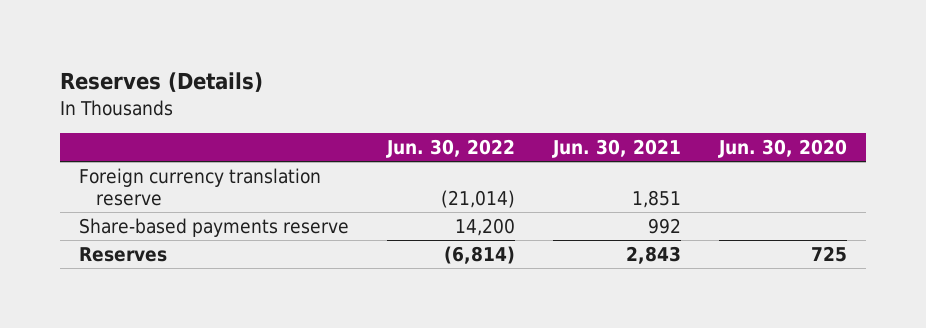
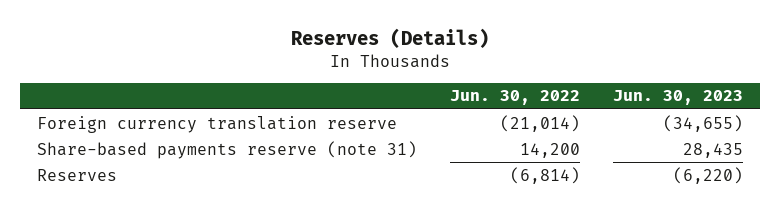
[552,139,682,159] Jun. 30, 2021 -> none
[718,139,848,159] Jun. 30, 2020 -> none
none -> [613,90,744,106] Jun. 30, 2023
[79,217,350,237] Share-based payments reserve -> [36,140,417,159] Share-based payments reserve (note 31)

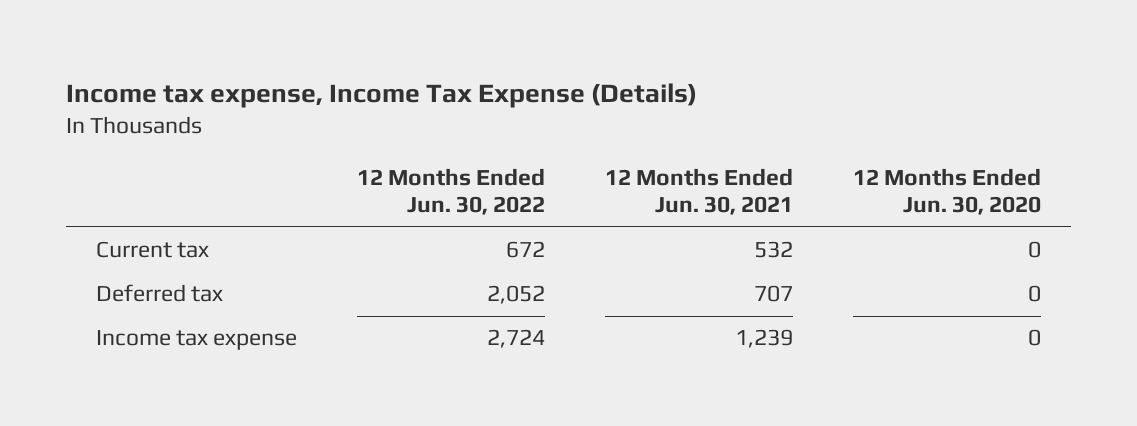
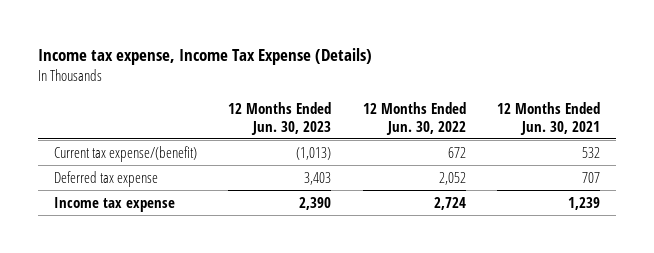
[852,168,1041,216] 12 Months Ended Jun. 30, 2020 -> none
none -> [228,101,332,135] 12 Months Ended Jun. 30, 2023
[96,241,210,259] Current tax -> [53,145,197,162] Current tax expense/(benefit)
[96,284,224,303] Deferred tax -> [53,170,158,187] Deferred tax expense

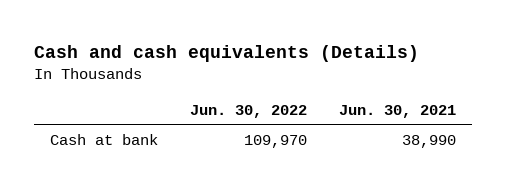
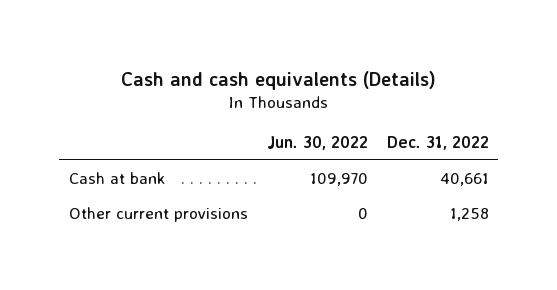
[338,104,456,118] Jun. 30, 2021 -> none
none -> [386,136,489,151] Dec. 31, 2022
none -> [68,207,248,223] Other current provisions

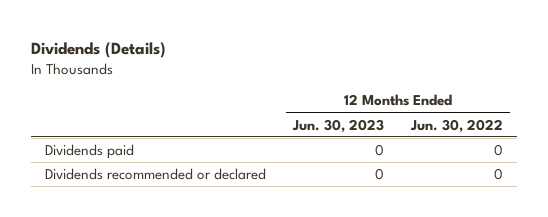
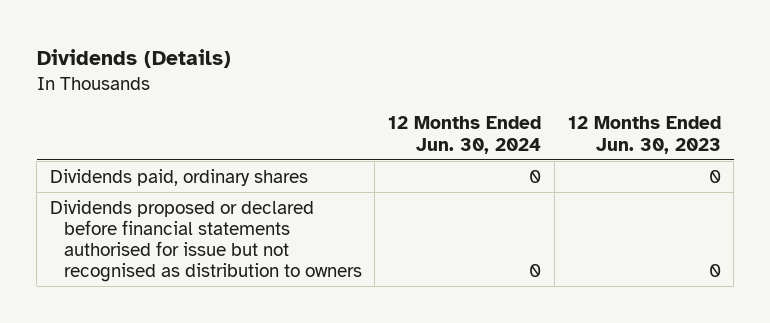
[410,118,504,133] Jun. 30, 2022 -> none
none -> [388,116,542,154] 12 Months Ended Jun. 30, 2024
[44,143,134,159] Dividends paid -> [49,168,308,186] Dividends paid, ordinary shares
[44,167,266,180] Dividends recommended or declared -> [49,199,362,282] Dividends proposed or declared before financial statements authorised for issue but not recognised as distribution to owners

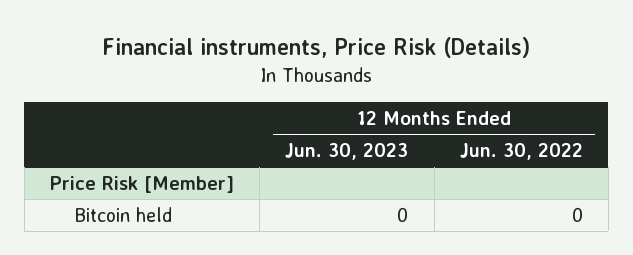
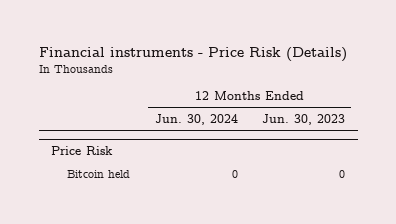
[102,37,531,59] Financial instruments, Price Risk (Details) -> [38,47,347,63] Financial instruments - Price Risk (Details)
[459,143,583,161] Jun. 30, 2022 -> none
none -> [154,114,238,126] Jun. 30, 2024
[50,175,235,193] Price Risk [Member] -> [50,145,113,155] Price Risk

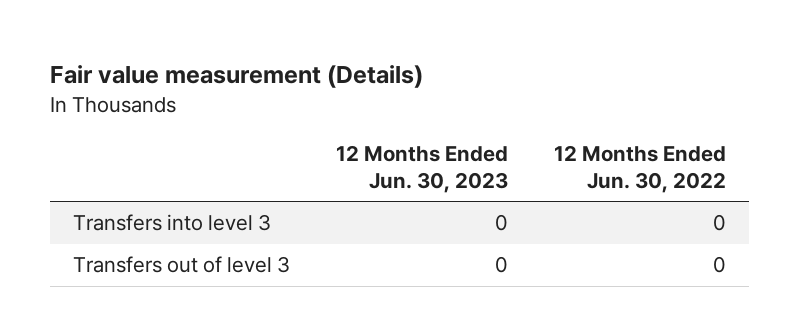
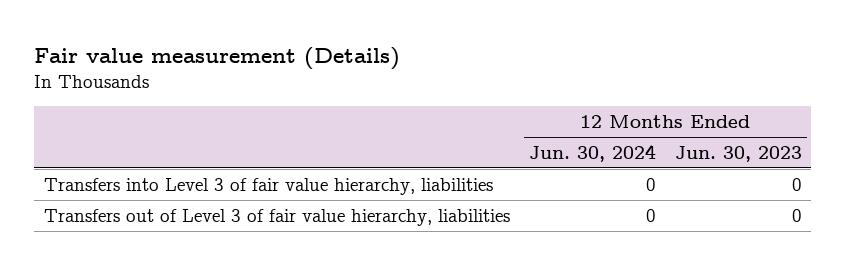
[554,144,727,194] 12 Months Ended Jun. 30, 2022 -> none
none -> [528,143,656,162] Jun. 30, 2024
[73,214,272,232] Transfers into level 3 -> [43,177,493,195] Transfers into Level 3 of fair value hierarchy, liabilities
[73,256,291,274] Transfers out of level 3 -> [43,208,510,226] Transfers out of Level 3 of fair value hierarchy, liabilities

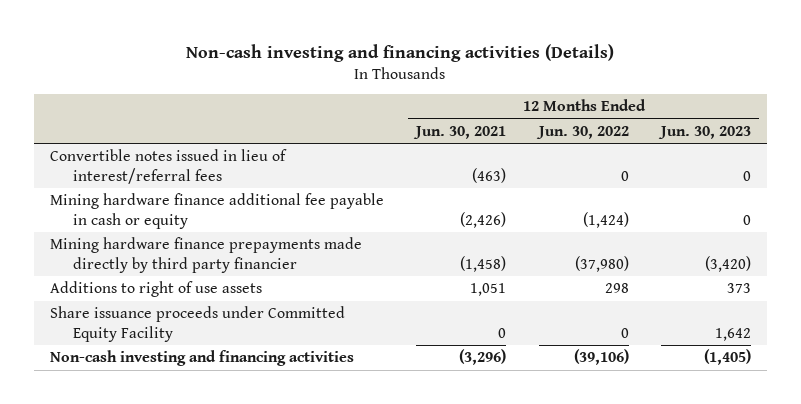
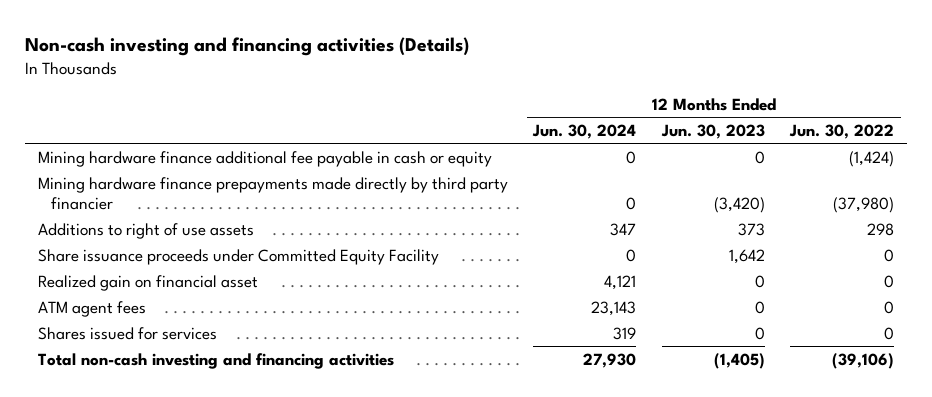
[413,125,507,139] Jun. 30, 2021 -> none
none -> [532,123,637,139] Jun. 30, 2024
[50,149,288,184] Convertible notes issued in lieu of interest/referral fees -> none
none -> [37,274,258,291] Realized gain on financial asset
none -> [37,300,146,317] ATM agent fees
none -> [37,326,217,340] Shares issued for services
[50,350,355,367] Non-cash investing and financing activities -> [37,352,394,369] Total non-cash investing and financing activities

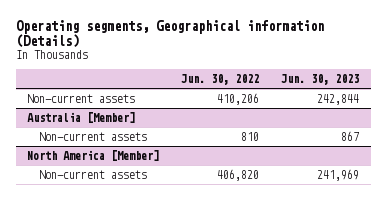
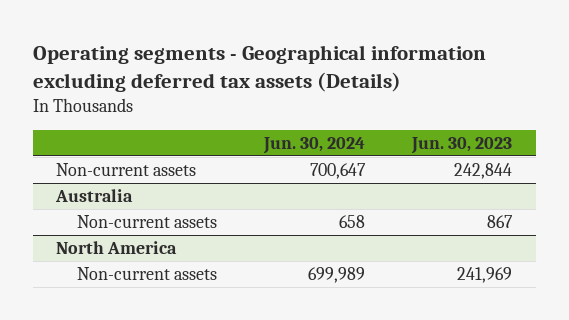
[15,19,324,48] Operating segments, Geographical information (Details) -> [32,45,486,92] Operating segments - Geographical information excluding deferred tax assets (Details)
[181,73,260,85] Jun. 30, 2022 -> none
none -> [263,136,366,154] Jun. 30, 2024
[26,112,135,124] Australia [Member] -> [55,189,134,203] Australia
[26,150,159,162] North America [Member] -> [56,241,178,255] North America

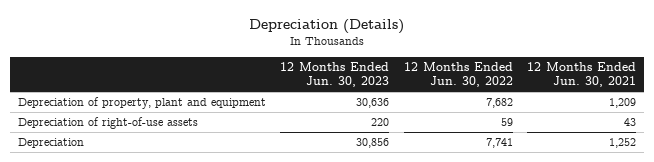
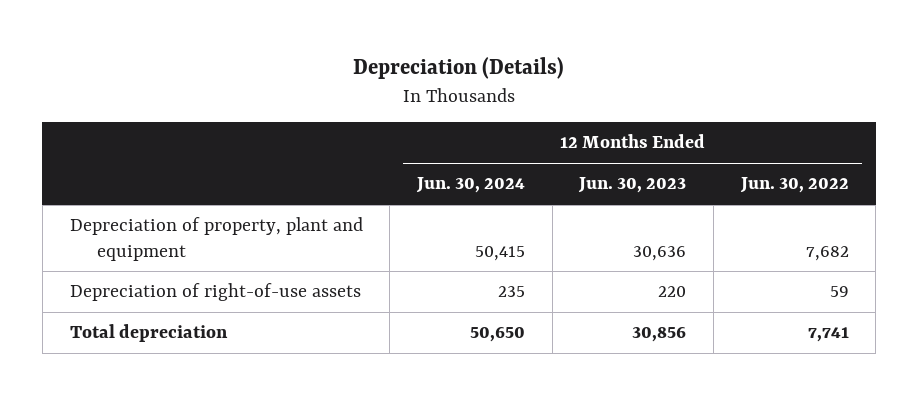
[527,62,637,88] 12 Months Ended Jun. 30, 2021 -> none
none -> [416,177,526,194] Jun. 30, 2024
[17,138,84,149] Depreciation -> [69,324,228,343] Total depreciation

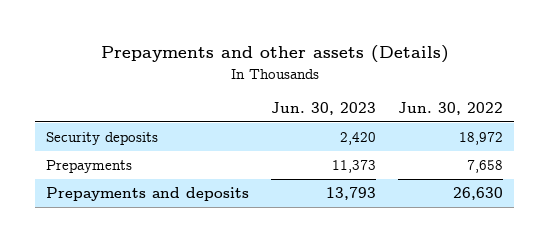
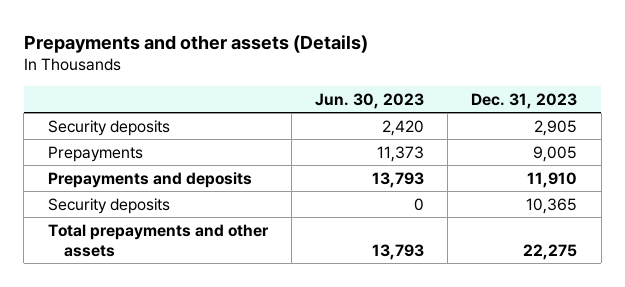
[397,101,503,115] Jun. 30, 2022 -> none
none -> [471,92,578,109] Dec. 31, 2023
none -> [47,197,170,214] Security deposits
none -> [47,223,269,257] Total prepayments and other assets

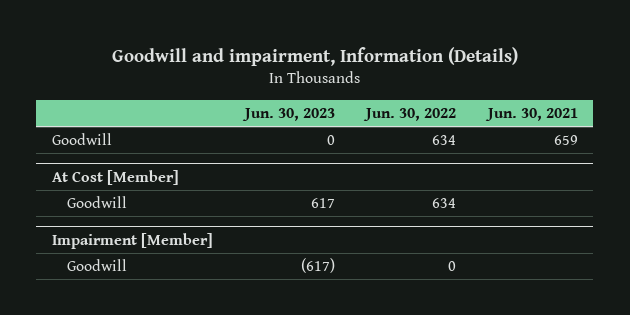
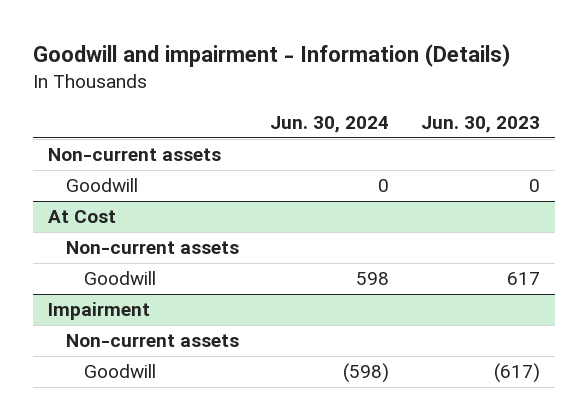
[111,46,518,66] Goodwill and impairment, Information (Details) -> [32,44,511,68] Goodwill and impairment - Information (Details)
[363,107,457,121] Jun. 30, 2022 -> none
[484,107,578,121] Jun. 30, 2021 -> none
none -> [270,116,390,134] Jun. 30, 2024
none -> [48,148,222,162] Non-current assets
[52,169,180,185] At Cost [Member] -> [48,210,117,224] At Cost
none -> [66,241,240,255] Non-current assets
[52,232,214,249] Impairment [Member] -> [48,302,151,321] Impairment
none -> [66,334,240,348] Non-current assets

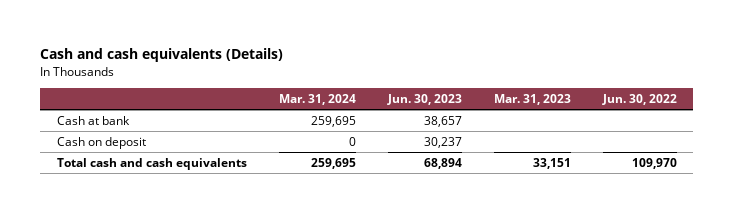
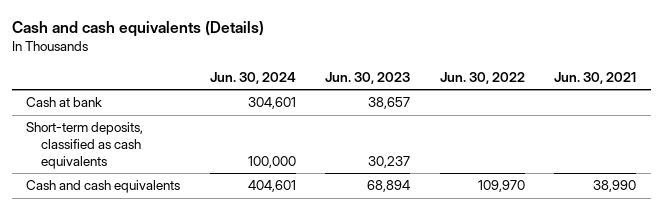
[278,93,356,105] Mar. 31, 2024 -> none
[493,93,571,105] Mar. 31, 2023 -> none
none -> [209,72,296,85] Jun. 30, 2024
none -> [554,72,637,85] Jun. 30, 2021
[56,137,146,150] Cash on deposit -> [26,122,144,170] Short-term deposits, classified as cash equivalents
[56,158,247,171] Total cash and cash equivalents -> [26,180,181,194] Cash and cash equivalents

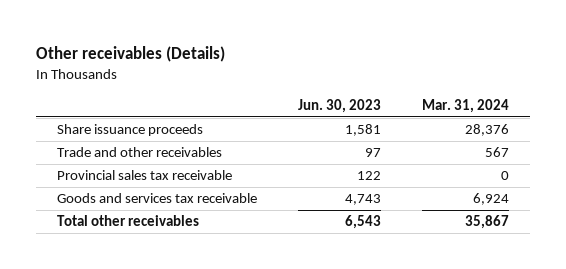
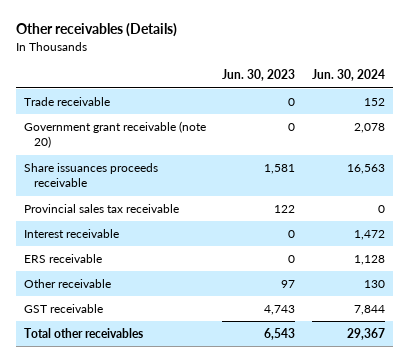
[422,99,510,114] Mar. 31, 2024 -> none
none -> [312,69,386,82] Jun. 30, 2024
[56,147,222,158] Trade and other receivables -> none
none -> [23,96,110,106] Trade receivable
none -> [23,120,206,149] Government grant receivable (note 20)
[56,124,203,137] Share issuance proceeds -> [23,162,158,188] Share issuances proceeds receivable
none -> [23,228,119,238] Interest receivable
none -> [23,253,102,263] ERS receivable
none -> [23,278,111,288] Other receivable
[56,193,257,204] Goods and services tax receivable -> [23,303,103,313] GST receivable

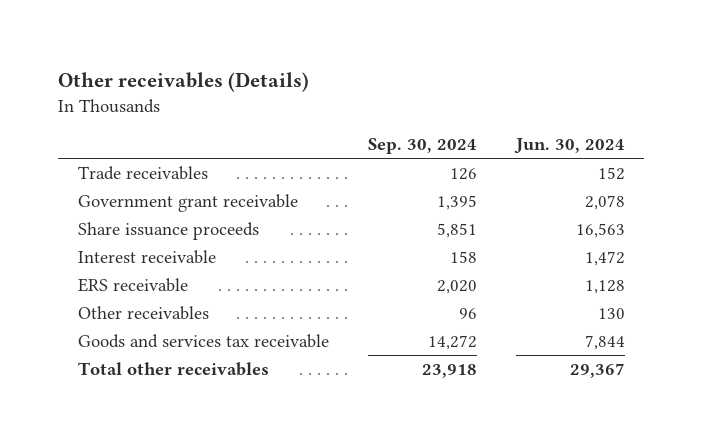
[222,69,296,82] Jun. 30, 2023 -> none
none -> [367,138,477,155] Sep. 30, 2024
[23,203,179,213] Provincial sales tax receivable -> none
[23,96,110,106] Trade receivable -> [77,165,208,180] Trade receivables
[23,120,206,149] Government grant receivable (note 20) -> [77,193,298,212] Government grant receivable
[23,162,158,188] Share issuances proceeds receivable -> [77,221,259,240] Share issuance proceeds
[23,278,111,288] Other receivable -> [77,305,209,320] Other receivables
[23,303,103,313] GST receivable -> [77,333,329,348] Goods and services tax receivable

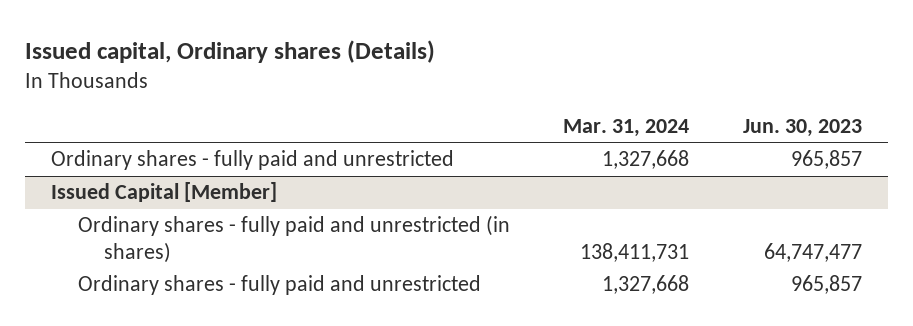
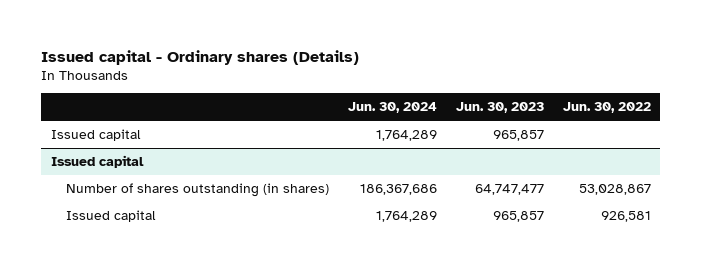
[24,39,435,63] Issued capital, Ordinary shares (Details) -> [41,49,360,65] Issued capital - Ordinary shares (Details)
[563,119,690,138] Mar. 31, 2024 -> none
none -> [348,102,438,114] Jun. 30, 2024
none -> [562,102,651,114] Jun. 30, 2022
[51,150,455,171] Ordinary shares - fully paid and unrestricted -> [50,129,141,142] Issued capital
[51,182,278,203] Issued Capital [Member] -> [50,155,144,169] Issued capital
[77,215,510,264] Ordinary shares - fully paid and unrestricted (in shares) -> [66,183,330,198] Number of shares outstanding (in shares)
[77,275,481,296] Ordinary shares - fully paid and unrestricted -> [66,210,157,223] Issued capital

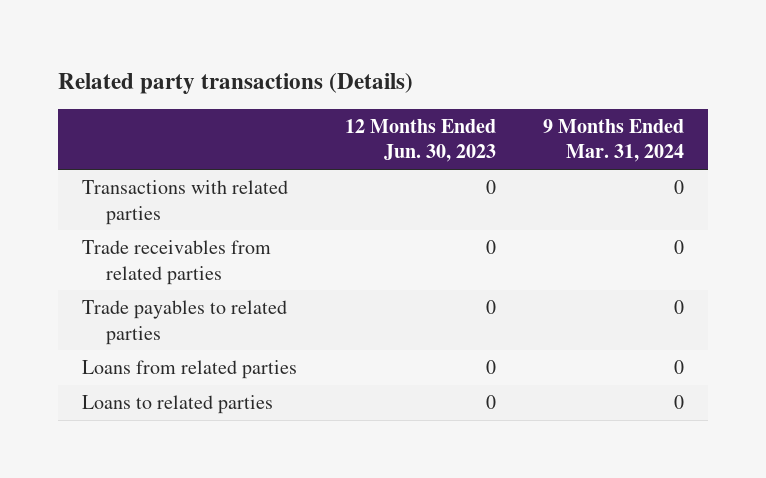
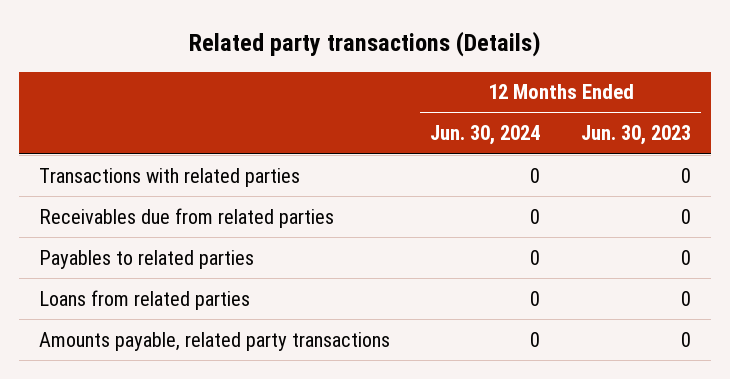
[543,118,685,163] 9 Months Ended Mar. 31, 2024 -> none
none -> [430,125,541,146] Jun. 30, 2024
[81,239,271,285] Trade receivables from related parties -> [38,207,334,228] Receivables due from related parties
[81,299,287,345] Trade payables to related parties -> [38,249,254,269] Payables to related parties
[81,394,273,414] Loans to related parties -> [38,331,390,351] Amounts payable, related party transactions

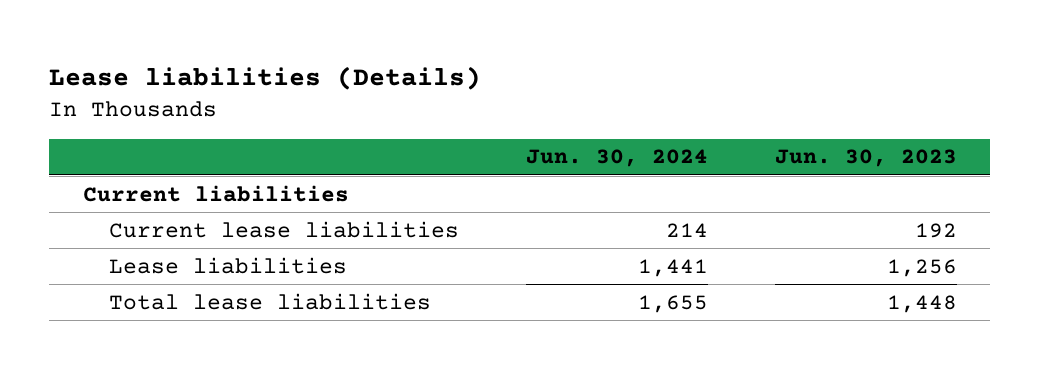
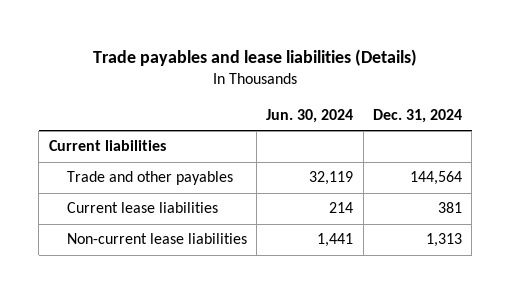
[49,66,482,91] Lease liabilities (Details) -> [93,49,418,67] Trade payables and lease liabilities (Details)
[774,149,957,168] Jun. 30, 2023 -> none
none -> [372,109,462,124] Dec. 31, 2024
none -> [66,171,233,186] Trade and other payables
[108,292,431,310] Total lease liabilities -> none
[108,256,347,274] Lease liabilities -> [66,233,247,245] Non-current lease liabilities

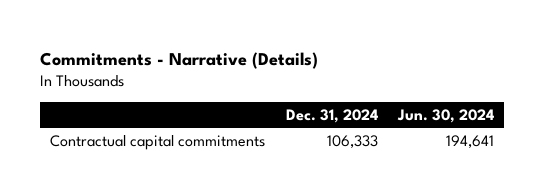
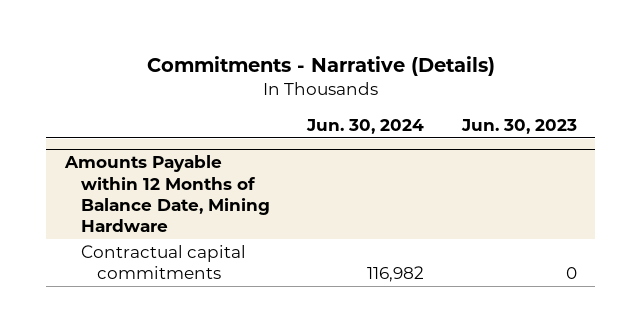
[285,108,378,123] Dec. 31, 2024 -> none
none -> [460,118,577,134] Jun. 30, 2023
none -> [63,155,270,233] Amounts Payable within 12 Months of Balance Date, Mining Hardware
[446,135,495,149] 194,641 -> [367,266,425,283] 116,982

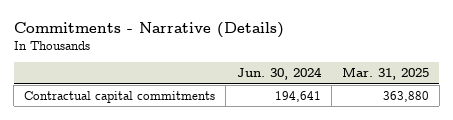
[460,118,577,134] Jun. 30, 2023 -> none
none -> [341,67,429,81] Mar. 31, 2025
[63,155,270,233] Amounts Payable within 12 Months of Balance Date, Mining Hardware -> none
[367,266,425,283] 116,982 -> [274,91,321,103] 194,641

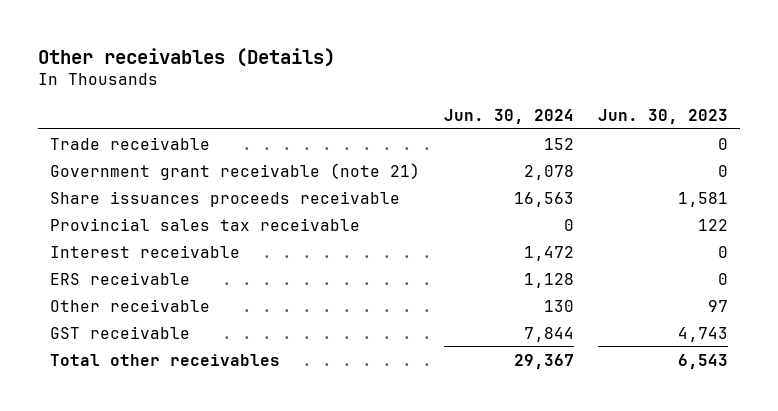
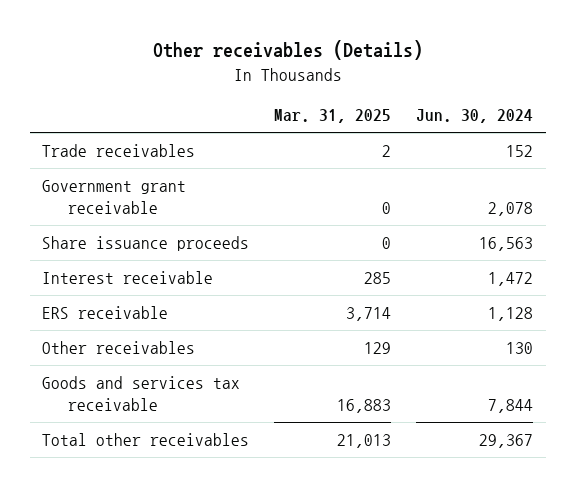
[597,109,728,125] Jun. 30, 2023 -> none
none -> [274,108,392,123] Mar. 31, 2025
[50,217,361,231] Provincial sales tax receivable -> none
[50,136,211,150] Trade receivable -> [42,144,196,158] Trade receivables
[50,162,421,180] Government grant receivable (note 21) -> [42,180,187,214] Government grant receivable
[50,190,401,207] Share issuances proceeds receivable -> [42,236,250,252] Share issuance proceeds
[50,298,211,312] Other receivable -> [42,341,196,355] Other receivables
[50,325,191,339] GST receivable -> [42,376,241,411] Goods and services tax receivable

